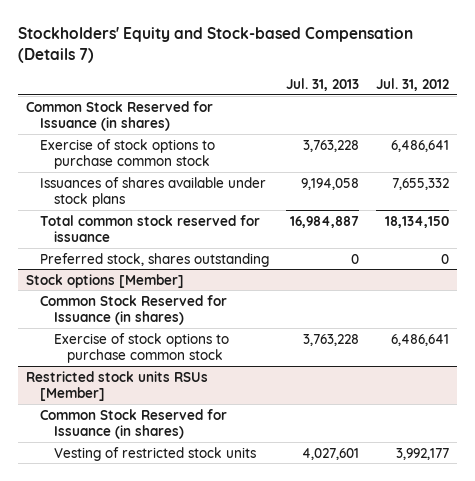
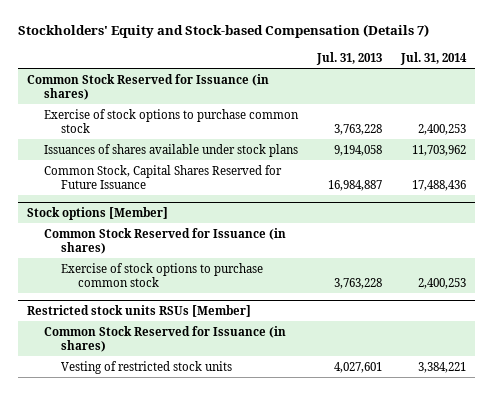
[375,78,449,92] Jul. 31, 2012 -> none
none -> [399,51,467,65] Jul. 31, 2014
[39,252,269,267] Preferred stock, shares outstanding -> none
[39,214,260,243] Total common stock reserved for issuance -> [44,164,283,189] Common Stock, Capital Shares Reserved for Future Issuance

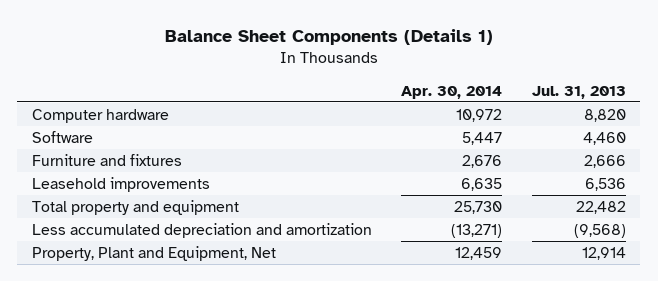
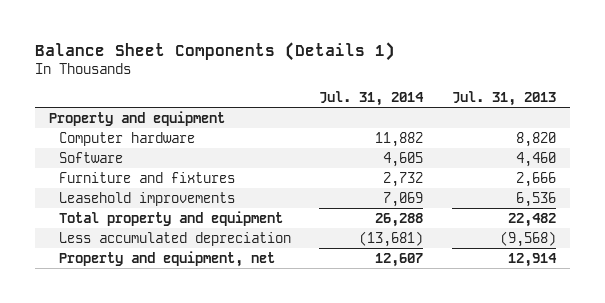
[401,85,503,99] Apr. 30, 2014 -> none
none -> [319,91,425,107] Jul. 31, 2014
none -> [49,110,226,126] Property and equipment
[32,222,373,238] Less accumulated depreciation and amortization -> [59,231,292,246] Less accumulated depreciation
[32,245,277,261] Property, Plant and Equipment, Net -> [59,250,276,267] Property and equipment, net

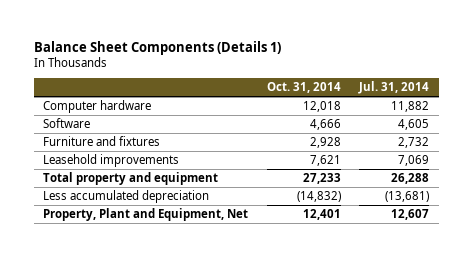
[451,91,556,107] Jul. 31, 2013 -> none
none -> [266,82,341,94] Oct. 31, 2014
[49,110,226,126] Property and equipment -> none
[59,250,276,267] Property and equipment, net -> [43,207,249,221] Property, Plant and Equipment, Net

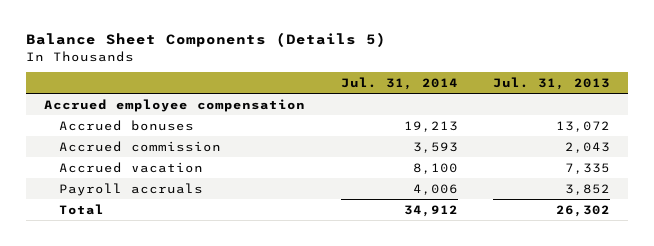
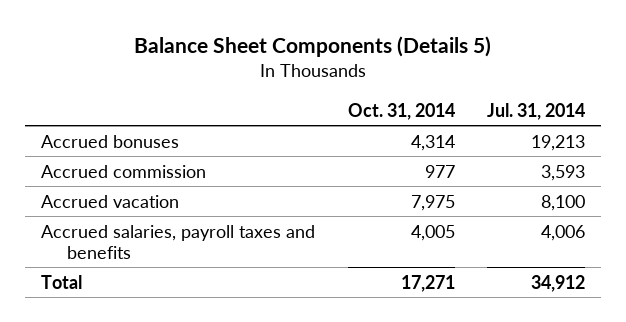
[493,77,611,91] Jul. 31, 2013 -> none
none -> [347,102,455,120] Oct. 31, 2014
[43,98,305,112] Accrued employee compensation -> none
[58,182,203,196] Payroll accruals -> [41,224,316,259] Accrued salaries, payroll taxes and benefits

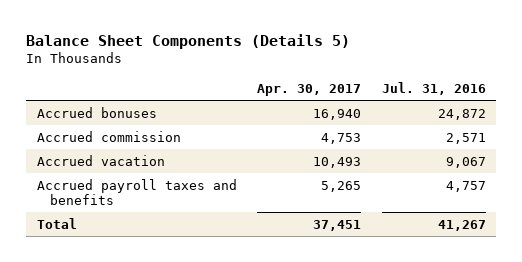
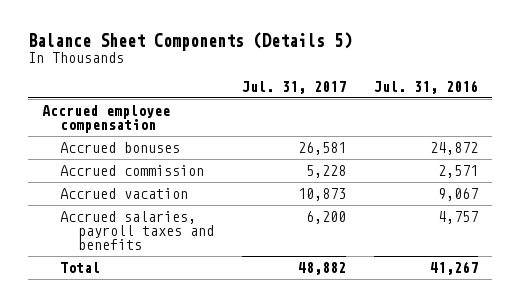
[257,84,362,97] Apr. 30, 2017 -> none
none -> [242,81,347,95] Jul. 31, 2017
none -> [41,104,170,134] Accrued employee compensation
[36,178,237,205] Accrued payroll taxes and benefits -> [59,210,214,251] Accrued salaries, payroll taxes and benefits

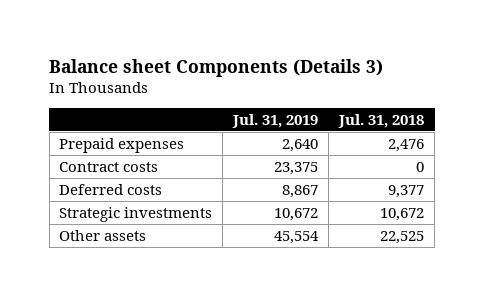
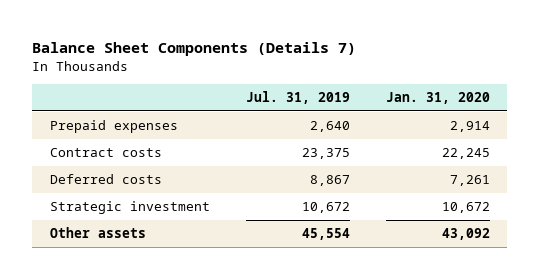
[49,58,384,77] Balance sheet Components (Details 3) -> [32,41,357,56] Balance Sheet Components (Details 7)
[338,113,425,128] Jul. 31, 2018 -> none
none -> [385,91,490,104] Jan. 31, 2020
[59,206,213,222] Strategic investments -> [50,201,211,215] Strategic investment

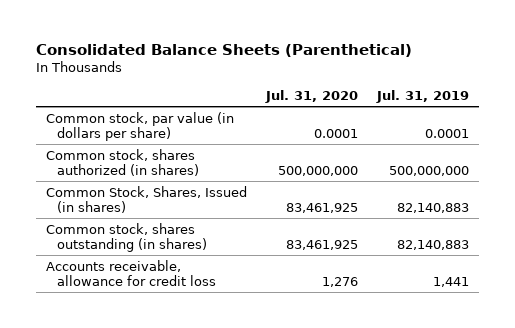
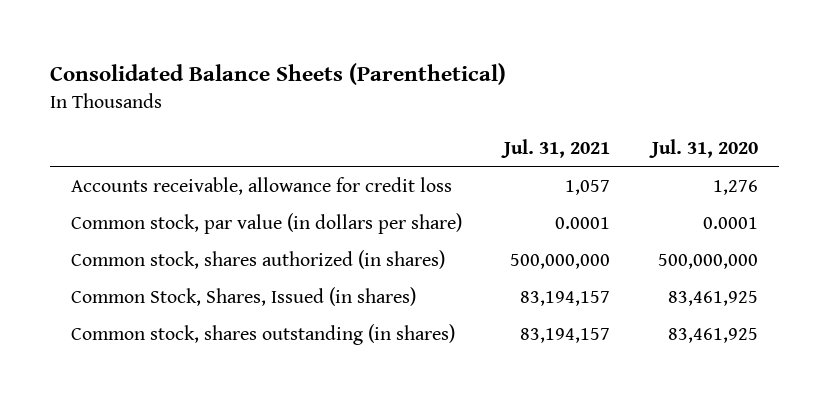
[376,89,470,103] Jul. 31, 2019 -> none
none -> [501,138,611,158] Jul. 31, 2021
[45,259,217,286] Accounts receivable, allowance for credit loss -> [70,177,452,196] Accounts receivable, allowance for credit loss

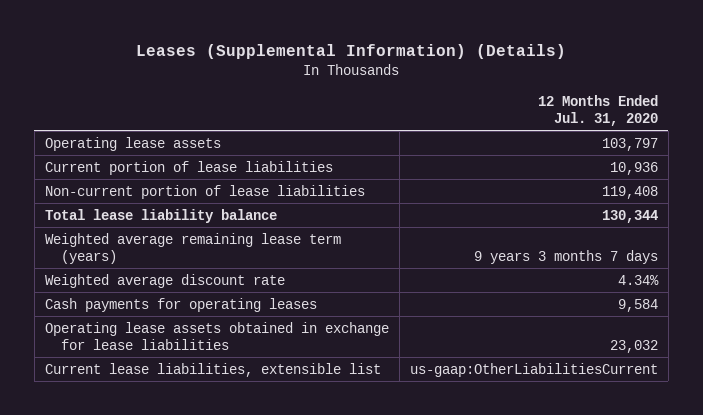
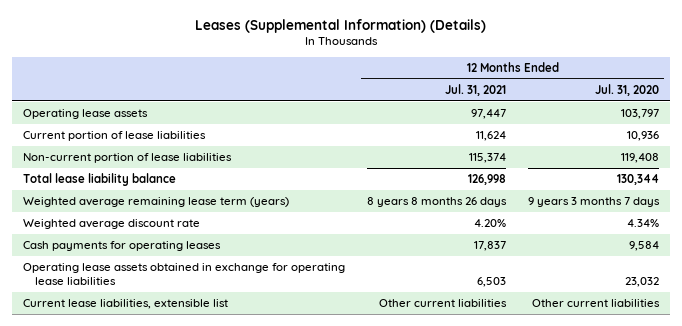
none -> [444,83,506,96] Jul. 31, 2021
[44,321,389,350] Operating lease assets obtained in exchange for lease liabilities -> [22,263,345,286] Operating lease assets obtained in exchange for operating lease liabilities
[409,362,658,377] us-gaap:OtherLiabilitiesCurrent -> [531,299,660,308] Other current liabilities

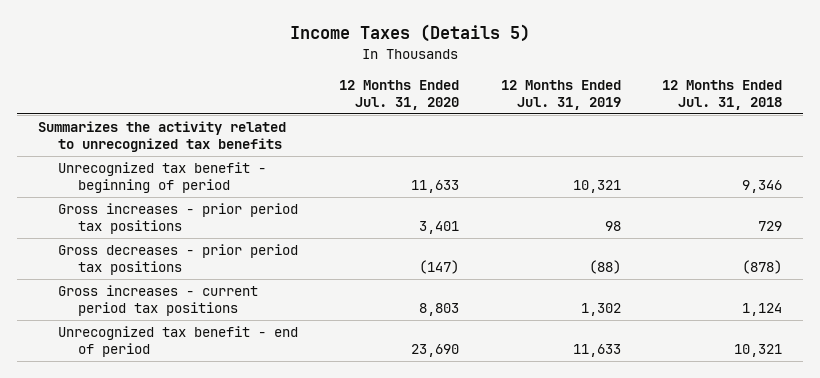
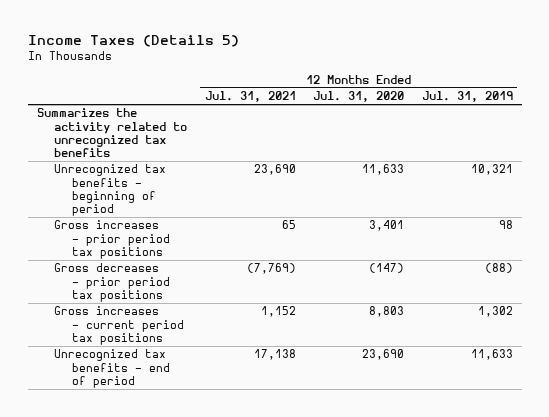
[661,79,782,110] 12 Months Ended Jul. 31, 2018 -> none
none -> [204,91,296,103] Jul. 31, 2021
[58,162,267,194] Unrecognized tax benefit - beginning of period -> [54,164,167,216] Unrecognized tax benefits - beginning of period
[58,326,299,358] Unrecognized tax benefit - end of period -> [54,349,171,388] Unrecognized tax benefits - end of period

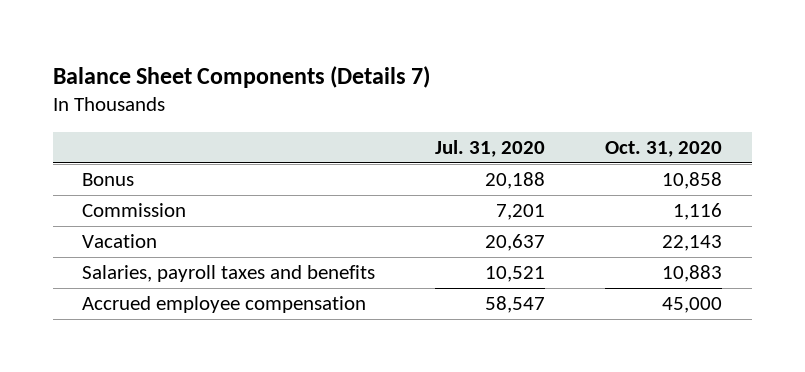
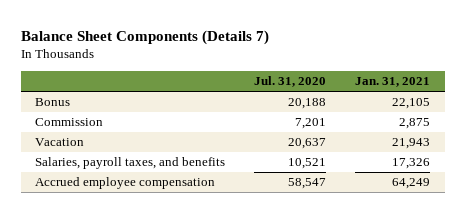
[605,140,723,157] Oct. 31, 2020 -> none
none -> [355,77,431,88] Jan. 31, 2021
[82,265,376,283] Salaries, payroll taxes and benefits -> [35,157,226,170] Salaries, payroll taxes, and benefits

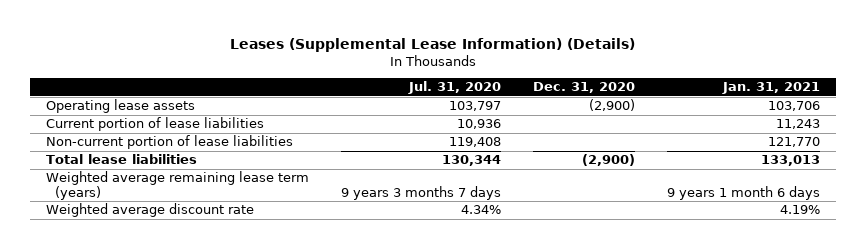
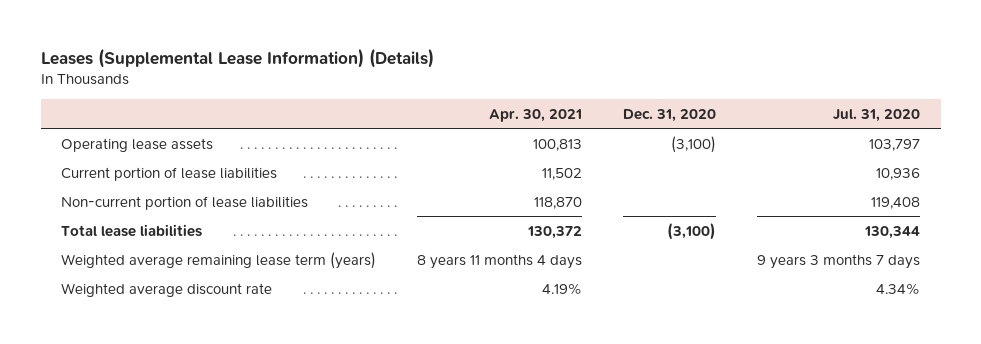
[721,82,820,95] Jan. 31, 2021 -> none
none -> [489,108,583,122] Apr. 30, 2021
[589,99,636,112] (2,900) -> [671,135,717,153] (3,100)
[582,154,636,167] (2,900) -> [667,222,717,240] (3,100)

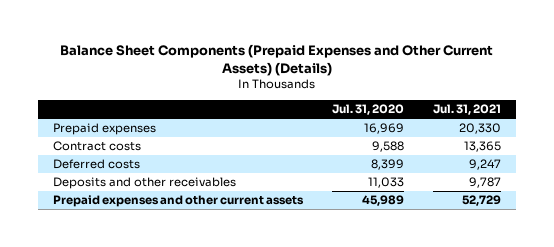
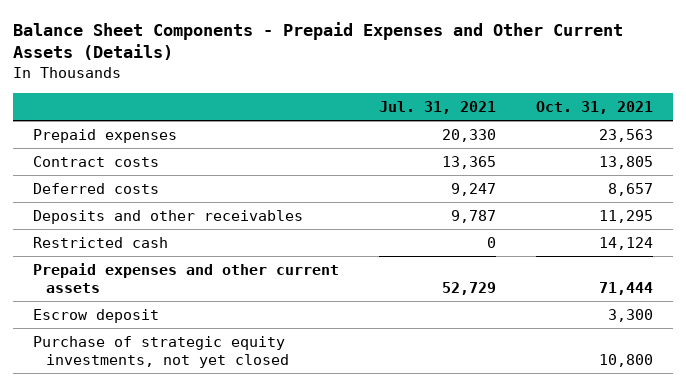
[60,44,494,76] Balance Sheet Components (Prepaid Expenses and Other Current Assets) (Details) -> [12,21,623,61] Balance Sheet Components - Prepaid Expenses and Other Current Assets (Details)
[332,103,405,115] Jul. 31, 2020 -> none
none -> [536,100,654,114] Oct. 31, 2021
none -> [32,236,168,248] Restricted cash
none -> [32,308,159,323] Escrow deposit
none -> [32,335,290,368] Purchase of strategic equity investments, not yet closed

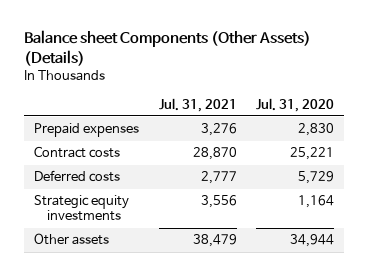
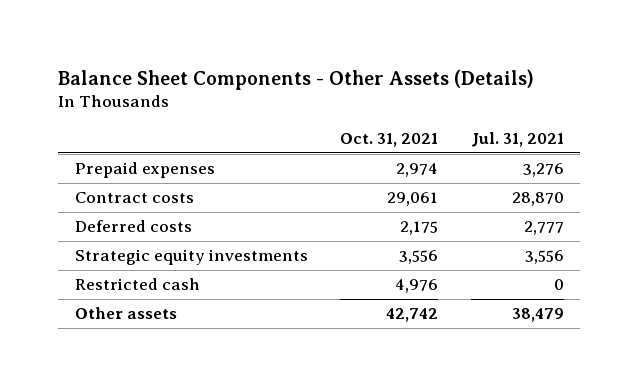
[23,30,311,66] Balance sheet Components (Other Assets) (Details) -> [58,68,535,90] Balance Sheet Components - Other Assets (Details)
[256,97,335,112] Jul. 31, 2020 -> none
none -> [340,133,439,148] Oct. 31, 2021
none -> [74,278,200,291] Restricted cash

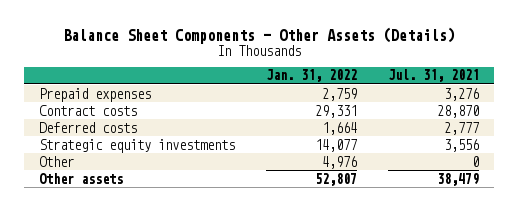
[340,133,439,148] Oct. 31, 2021 -> none
none -> [266,69,358,83] Jan. 31, 2022
[74,278,200,291] Restricted cash -> none
none -> [39,155,75,167] Other

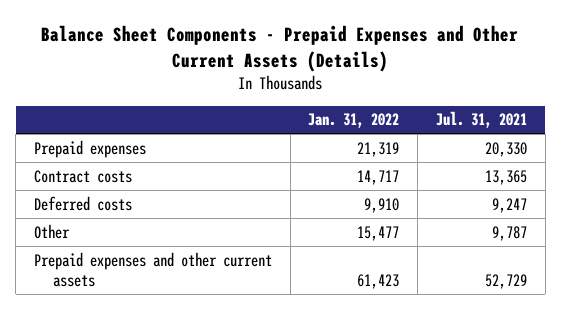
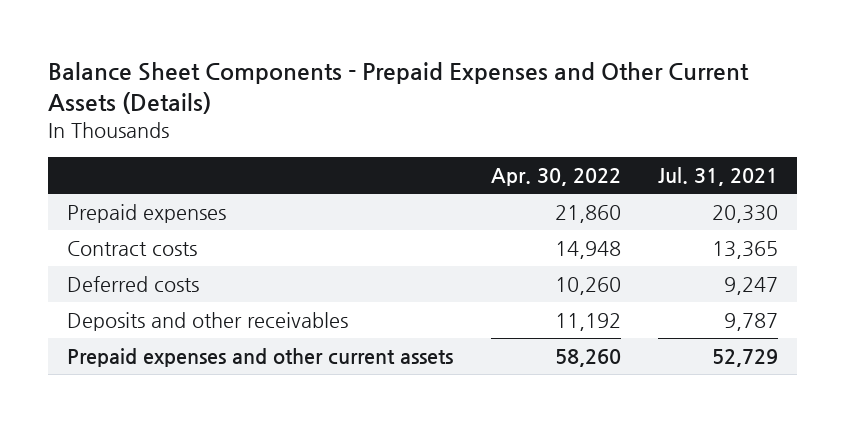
[308,113,400,129] Jan. 31, 2022 -> none
none -> [490,167,621,186] Apr. 30, 2022
[33,223,70,239] Other -> [67,312,349,332] Deposits and other receivables

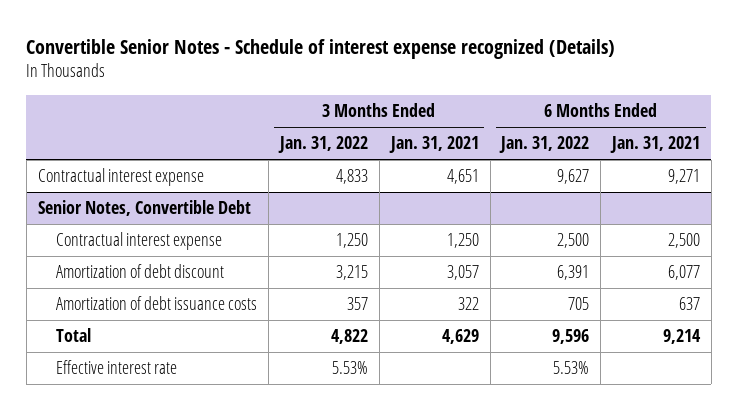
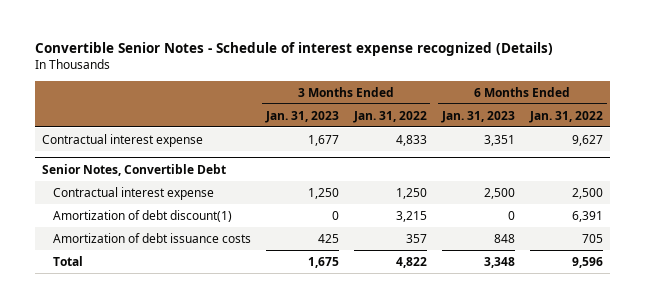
[388,136,479,154] Jan. 31, 2021 -> none
[610,136,701,154] Jan. 31, 2021 -> none
none -> [264,110,339,123] Jan. 31, 2023
none -> [440,110,515,123] Jan. 31, 2023
[56,264,225,279] Amortization of debt discount -> [52,209,232,222] Amortization of debt discount(1)
[56,360,178,375] Effective interest rate -> none

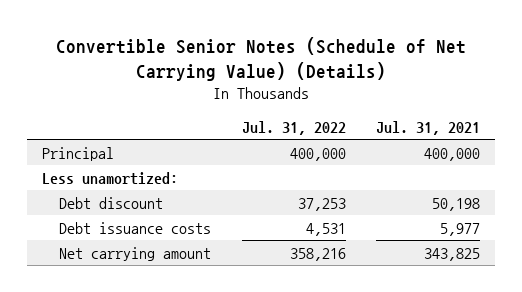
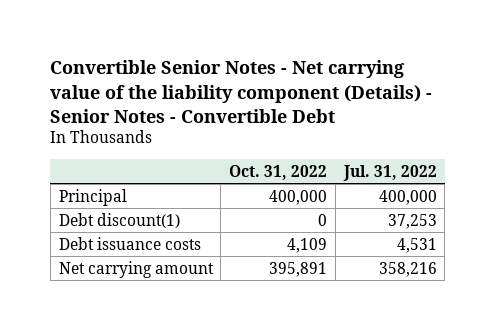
[56,36,467,81] Convertible Senior Notes (Schedule of Net Carrying Value) (Details) -> [50,60,433,123] Convertible Senior Notes - Net carrying value of the liability component (Details) - Senior Notes - Convertible Debt
[375,121,480,136] Jul. 31, 2021 -> none
none -> [229,164,328,180] Oct. 31, 2022
[42,171,179,185] Less unamortized: -> none
[59,196,164,209] Debt discount -> [58,212,180,228] Debt discount(1)

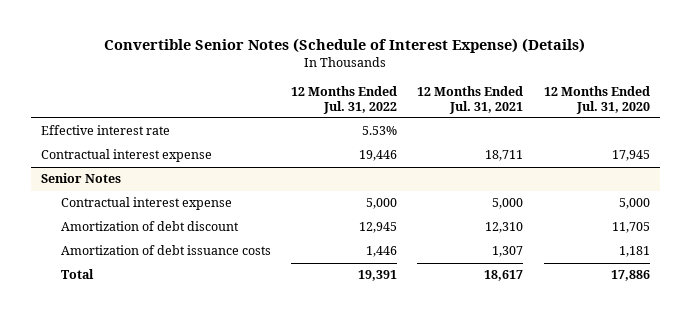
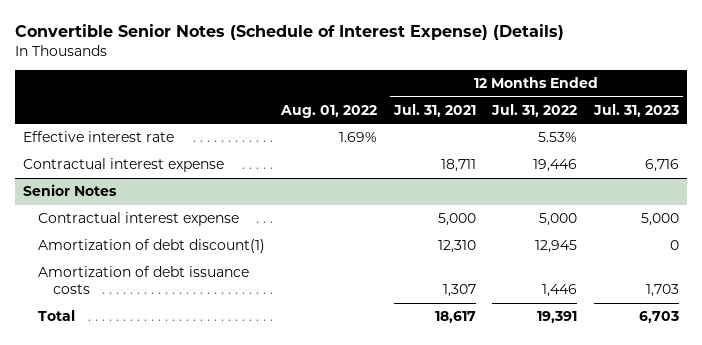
[543,85,650,114] 12 Months Ended Jul. 31, 2020 -> none
none -> [280,104,378,118] Aug. 01, 2022
none -> [592,103,679,117] Jul. 31, 2023
[60,221,239,232] Amortization of debt discount -> [38,239,266,254] Amortization of debt discount(1)

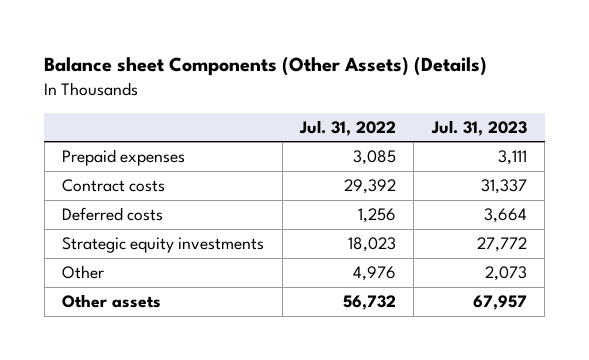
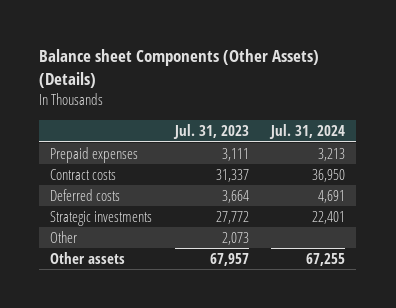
[298,119,396,136] Jul. 31, 2022 -> none
none -> [269,124,346,140] Jul. 31, 2024
[62,237,265,254] Strategic equity investments -> [50,210,153,226] Strategic investments

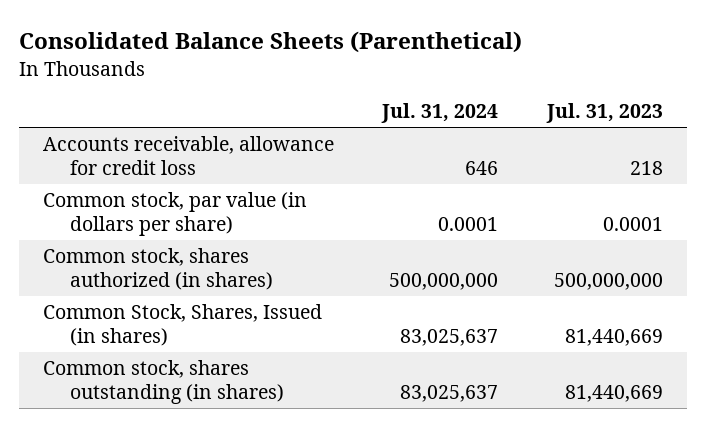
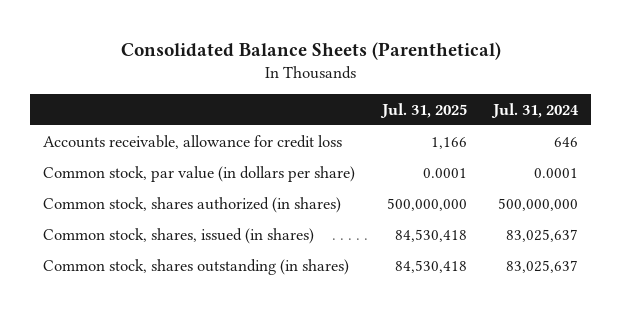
[545,103,663,124] Jul. 31, 2023 -> none
none -> [379,102,467,118] Jul. 31, 2025
[42,304,322,347] Common Stock, Shares, Issued (in shares) -> [43,227,315,244] Common stock, shares, issued (in shares)

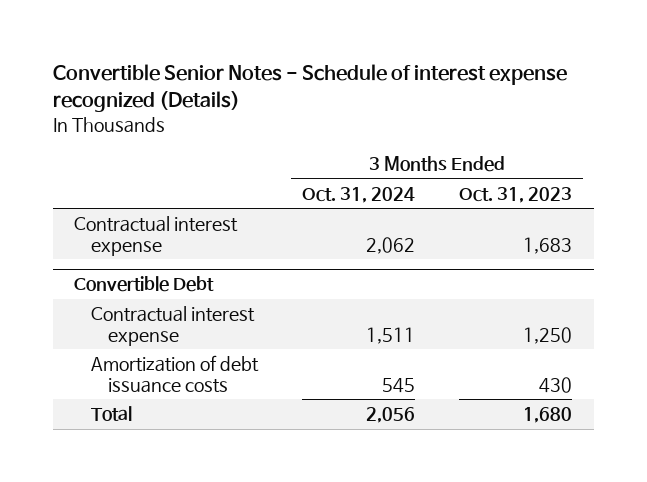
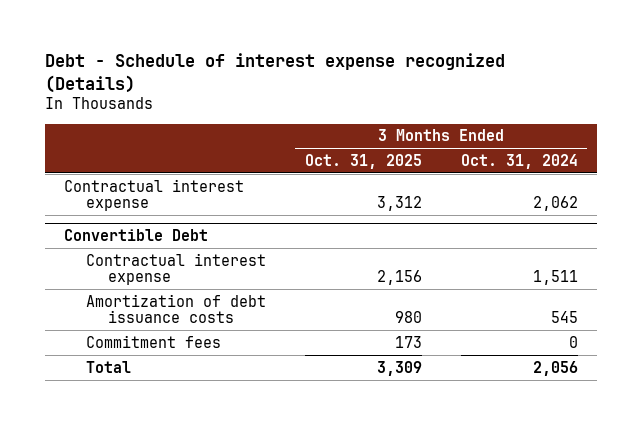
[52,63,567,113] Convertible Senior Notes - Schedule of interest expense recognized (Details) -> [45,53,506,93] Debt - Schedule of interest expense recognized (Details)
[459,186,573,203] Oct. 31, 2023 -> none
none -> [304,153,422,169] Oct. 31, 2025
none -> [86,334,222,348] Commitment fees

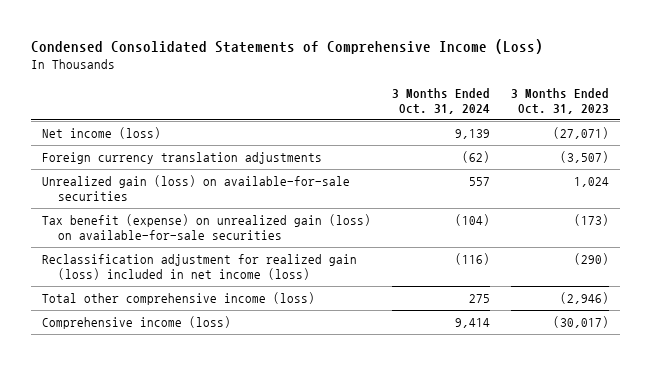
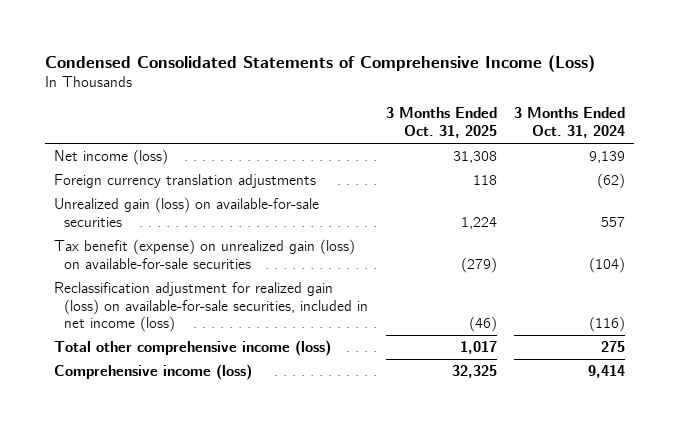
[511,87,610,114] 3 Months Ended Oct. 31, 2023 -> none
none -> [385,107,497,139] 3 Months Ended Oct. 31, 2025
[41,254,357,281] Reclassification adjustment for realized gain (loss) included in net income (loss) -> [53,281,369,333] Reclassification adjustment for realized gain (loss) on available-for-sale securities, included in net income (loss)

